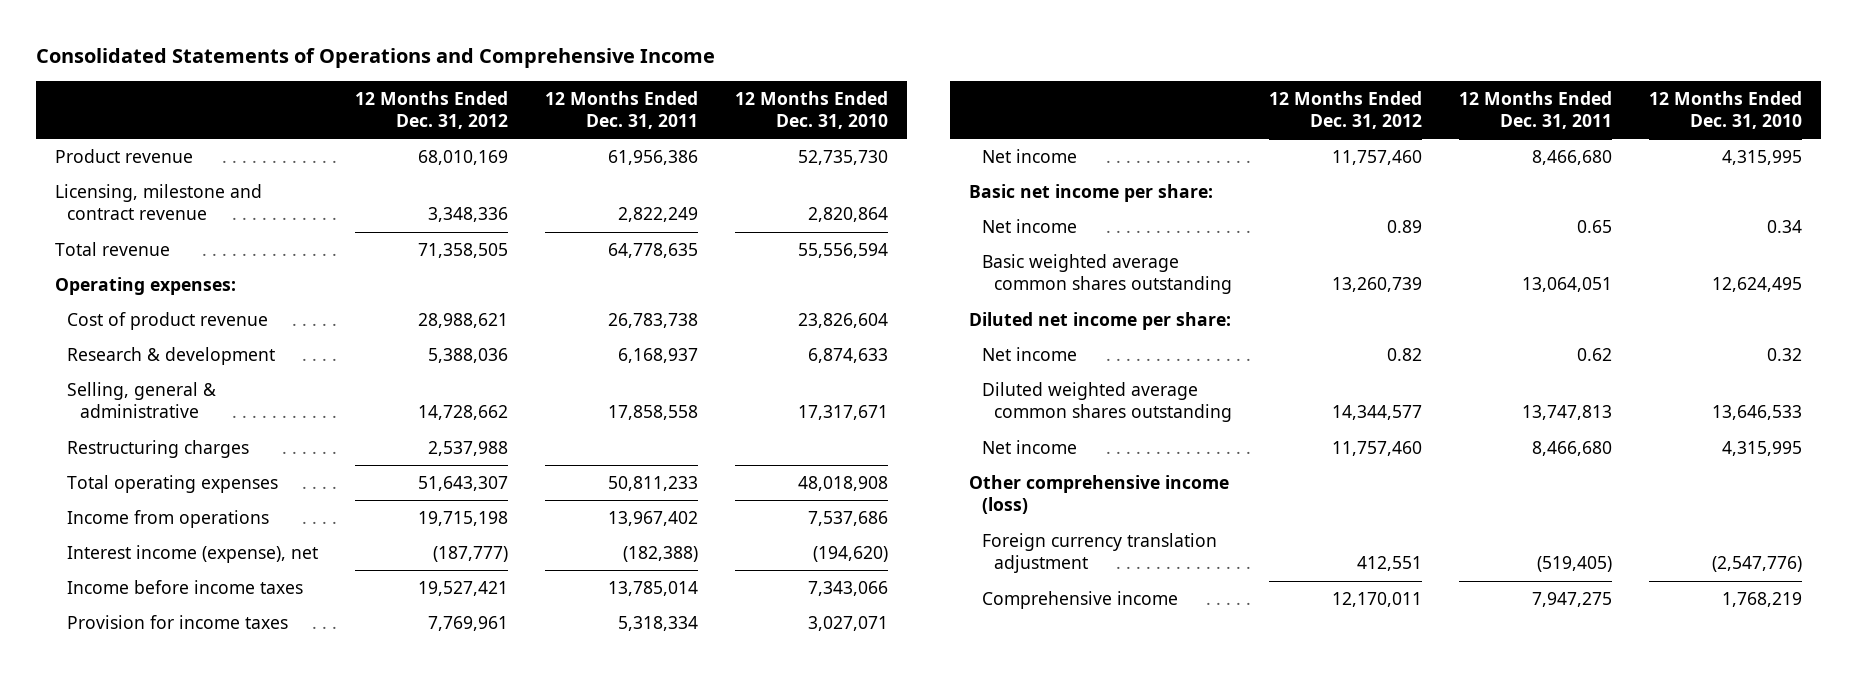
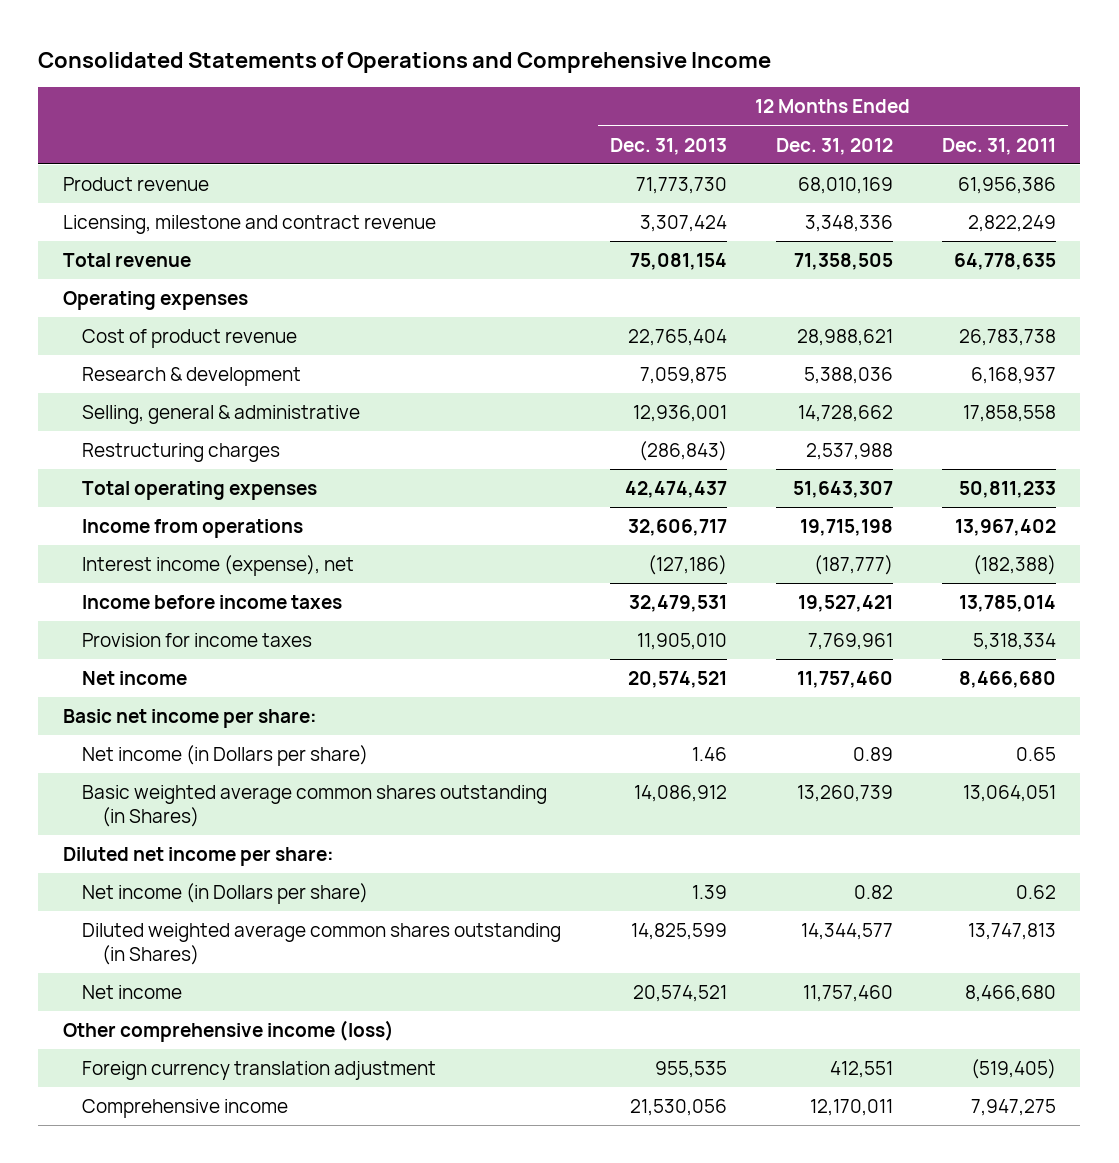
[735,90,889,130] 12 Months Ended Dec. 31, 2010 -> none
none -> [610,137,728,155] Dec. 31, 2013
[54,276,236,295] Operating expenses: -> [62,291,248,311] Operating expenses
[981,218,1077,233] Net income -> [82,745,369,767] Net income (in Dollars per share)
[981,253,1233,295] Basic weighted average common shares outstanding -> [82,785,548,828] Basic weighted average common shares outstanding (in Shares)
[981,346,1077,361] Net income -> [82,883,369,905] Net income (in Dollars per share)
[981,381,1233,423] Diluted weighted average common shares outstanding -> [82,923,562,966] Diluted weighted average common shares outstanding (in Shares)

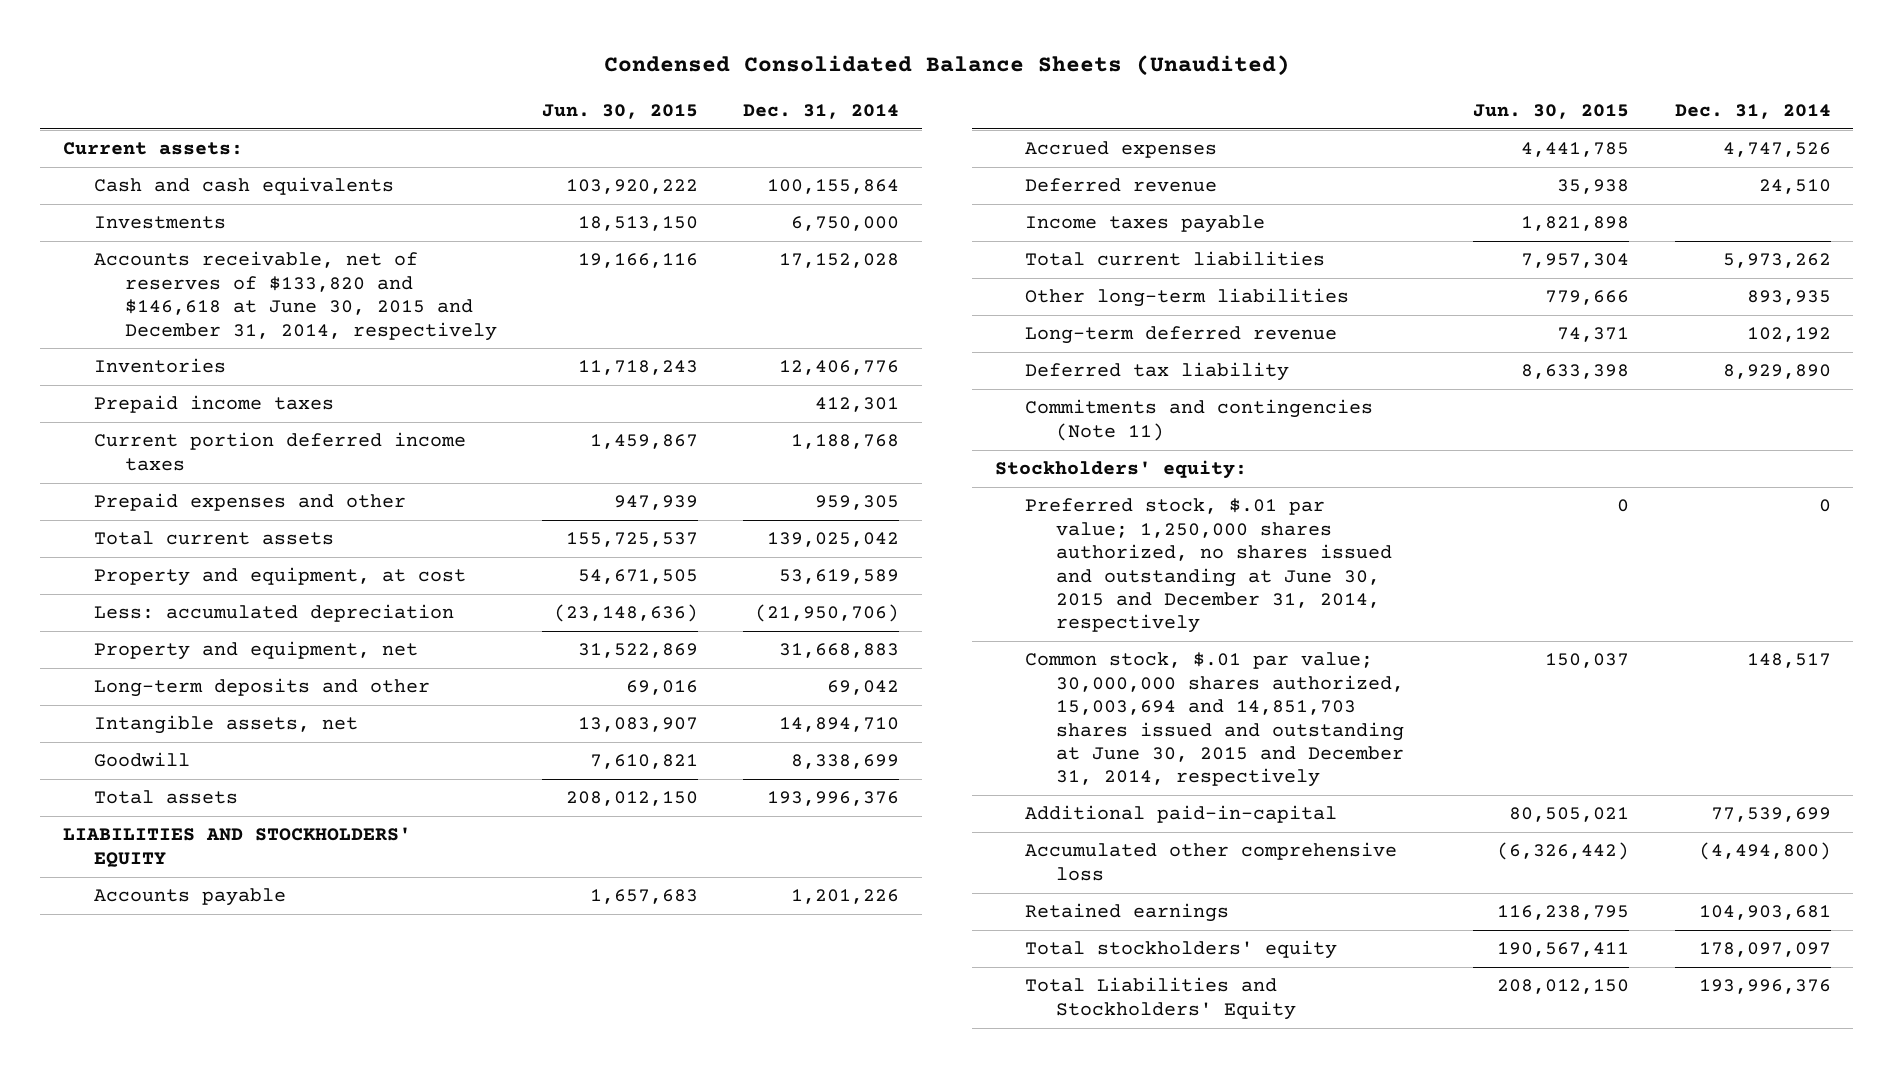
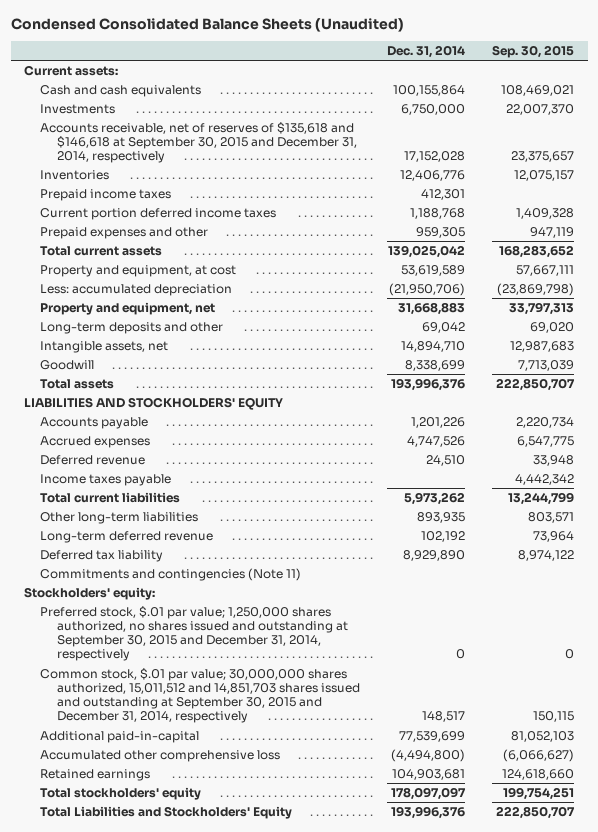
[541,103,698,119] Jun. 30, 2015 -> none
none -> [492,45,575,59] Sep. 30, 2015
[93,251,497,341] Accounts receivable, net of reserves of $133,820 and $146,618 at June 30, 2015 and December 31, 2014, respectively -> [40,121,357,164] Accounts receivable, net of reserves of $135,618 and $146,618 at September 30, 2015 and December 31, 2014, respectively
[1025,498,1392,634] Preferred stock, $.01 par value; 1,250,000 shares authorized, no shares issued and outstanding at June 30, 2015 and December 31, 2014, respectively -> [40,605,348,662] Preferred stock, $.01 par value; 1,250,000 shares authorized, no shares issued and outstanding at September 30, 2015 and December 31, 2014, respectively
[1025,652,1404,788] Common stock, $.01 par value; 30,000,000 shares authorized, 15,003,694 and 14,851,703 shares issued and outstanding at June 30, 2015 and December 31, 2014, respectively -> [40,667,360,724] Common stock, $.01 par value; 30,000,000 shares authorized, 15,011,512 and 14,851,703 shares issued and outstanding at September 30, 2015 and December 31, 2014, respectively

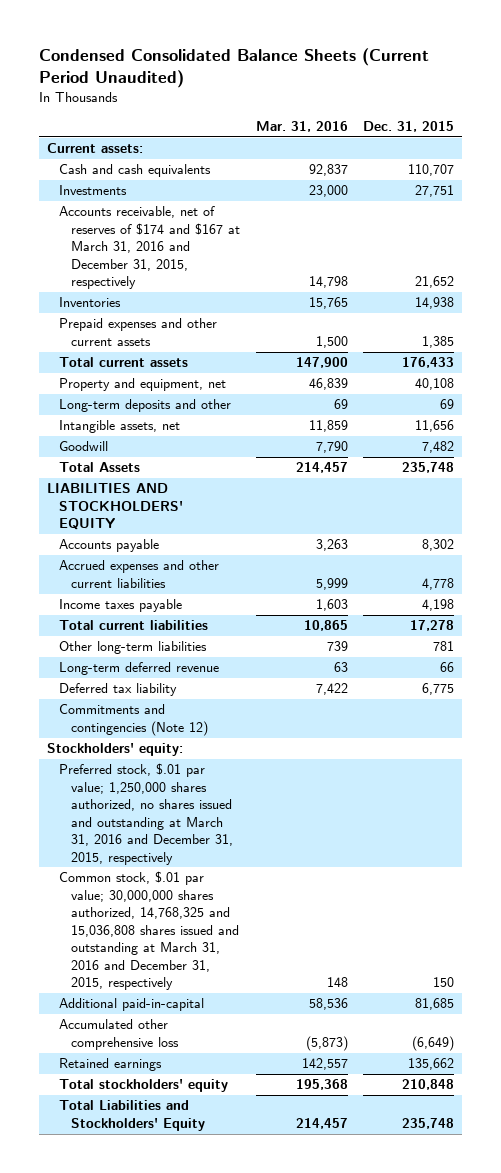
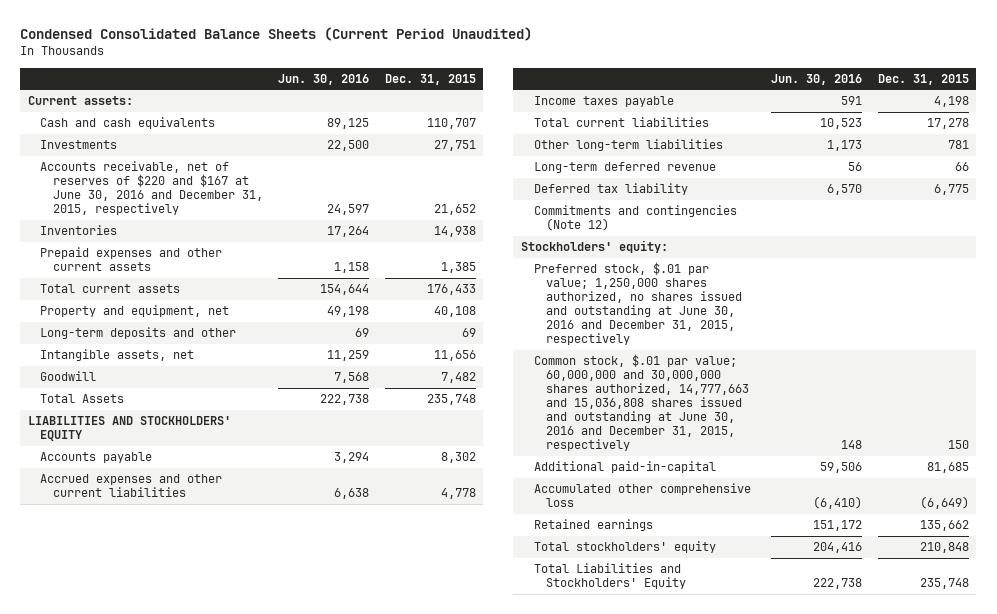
[255,121,348,133] Mar. 31, 2016 -> none
none -> [278,73,370,85] Jun. 30, 2016
[58,206,240,290] Accounts receivable, net of reserves of $174 and $167 at March 31, 2016 and December 31, 2015, respectively -> [40,161,263,216] Accounts receivable, net of reserves of $220 and $167 at June 30, 2016 and December 31, 2015, respectively
[58,763,233,865] Preferred stock, $.01 par value; 1,250,000 shares authorized, no shares issued and outstanding at March 31, 2016 and December 31, 2015, respectively -> [533,262,742,346] Preferred stock, $.01 par value; 1,250,000 shares authorized, no shares issued and outstanding at June 30, 2016 and December 31, 2015, respectively
[58,871,239,991] Common stock, $.01 par value; 30,000,000 shares authorized, 14,768,325 and 15,036,808 shares issued and outstanding at March 31, 2016 and December 31, 2015, respectively -> [533,354,749,452] Common stock, $.01 par value; 60,000,000 and 30,000,000 shares authorized, 14,777,663 and 15,036,808 shares issued and outstanding at June 30, 2016 and December 31, 2015, respectively

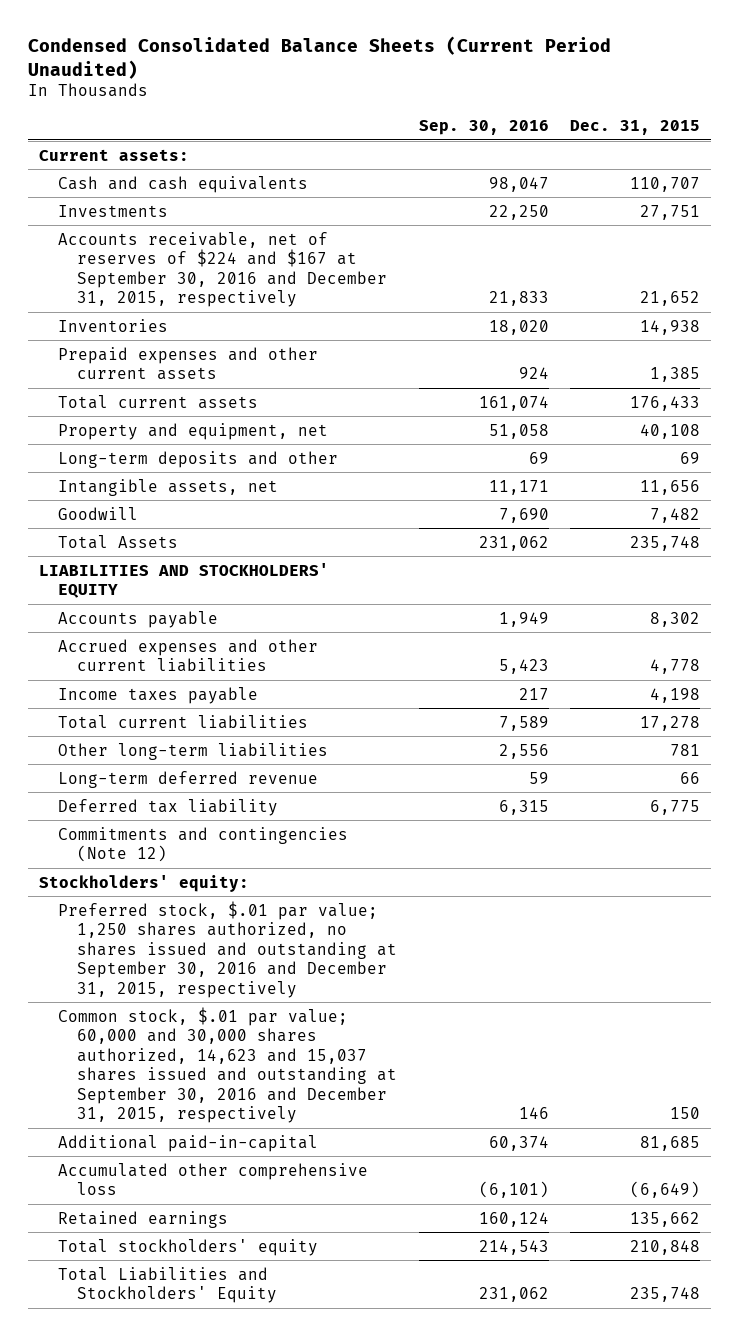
[278,73,370,85] Jun. 30, 2016 -> none
none -> [418,120,549,136] Sep. 30, 2016
[40,161,263,216] Accounts receivable, net of reserves of $220 and $167 at June 30, 2016 and December 31, 2015, respectively -> [57,231,387,308] Accounts receivable, net of reserves of $224 and $167 at September 30, 2016 and December 31, 2015, respectively
[533,262,742,346] Preferred stock, $.01 par value; 1,250,000 shares authorized, no shares issued and outstanding at June 30, 2016 and December 31, 2015, respectively -> [57,900,397,998] Preferred stock, $.01 par value; 1,250 shares authorized, no shares issued and outstanding at September 30, 2016 and December 31, 2015, respectively
[533,354,749,452] Common stock, $.01 par value; 60,000,000 and 30,000,000 shares authorized, 14,777,663 and 15,036,808 shares issued and outstanding at June 30, 2016 and December 31, 2015, respectively -> [57,1006,397,1124] Common stock, $.01 par value; 60,000 and 30,000 shares authorized, 14,623 and 15,037 shares issued and outstanding at September 30, 2016 and December 31, 2015, respectively

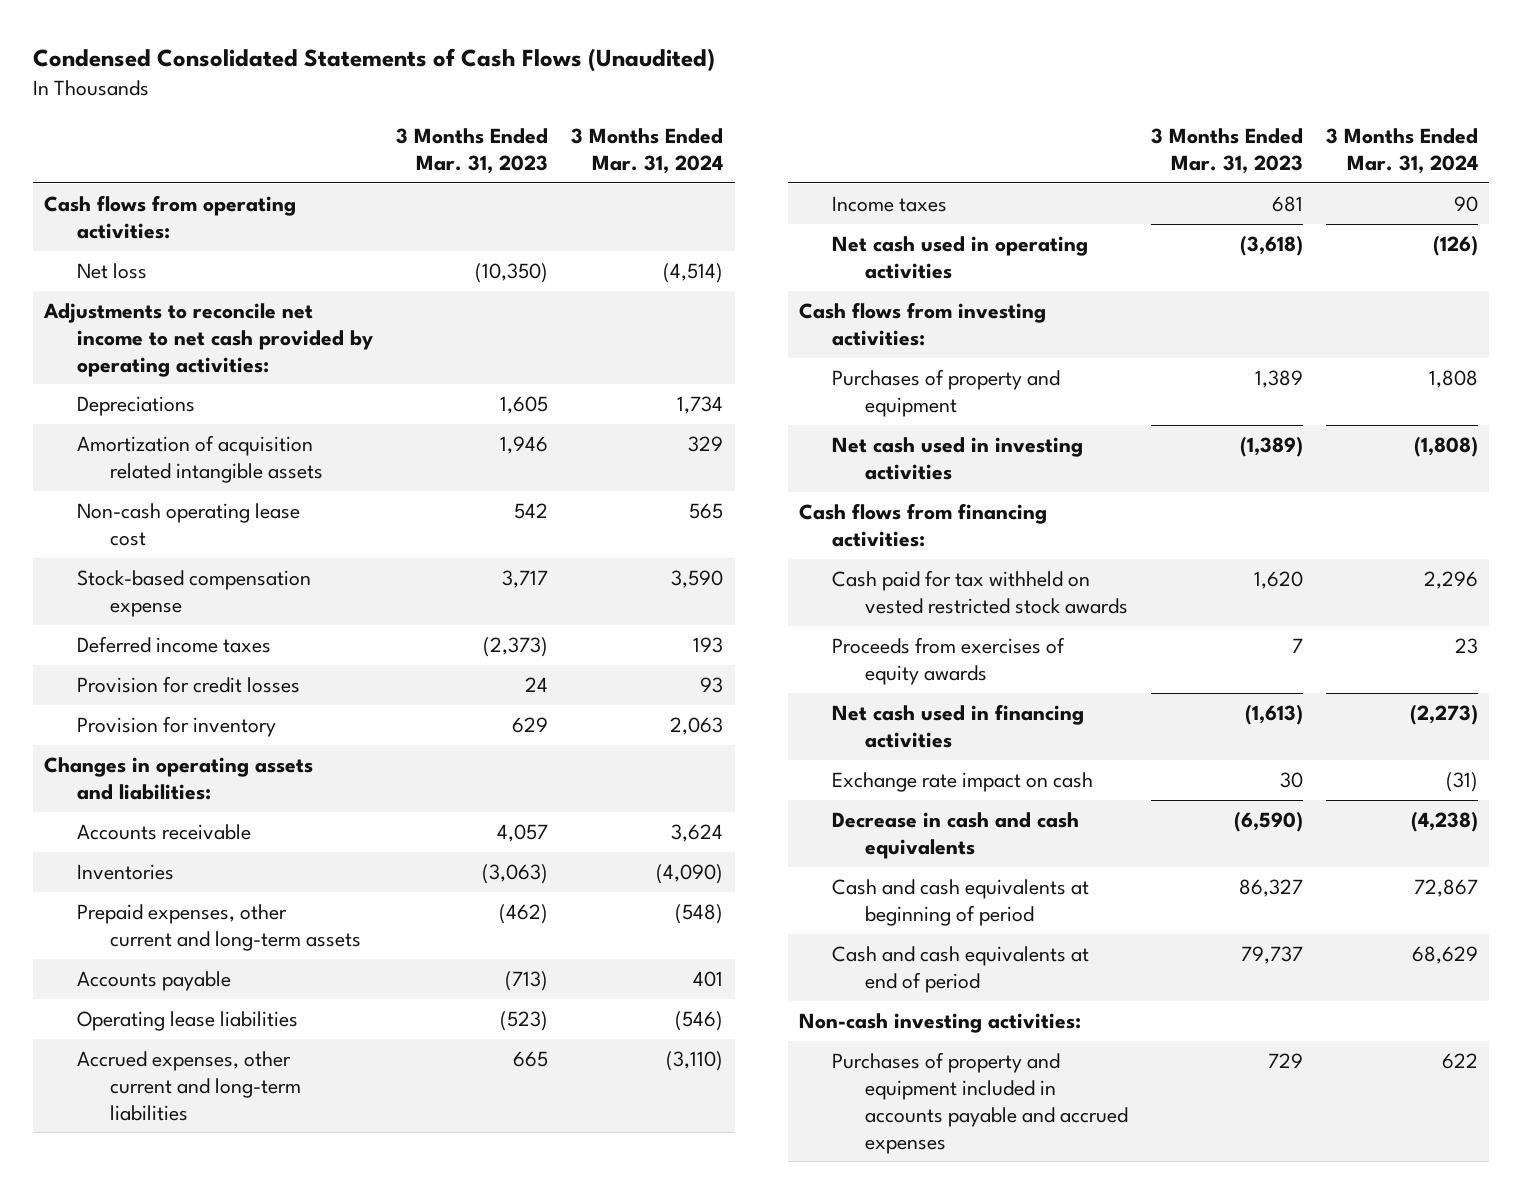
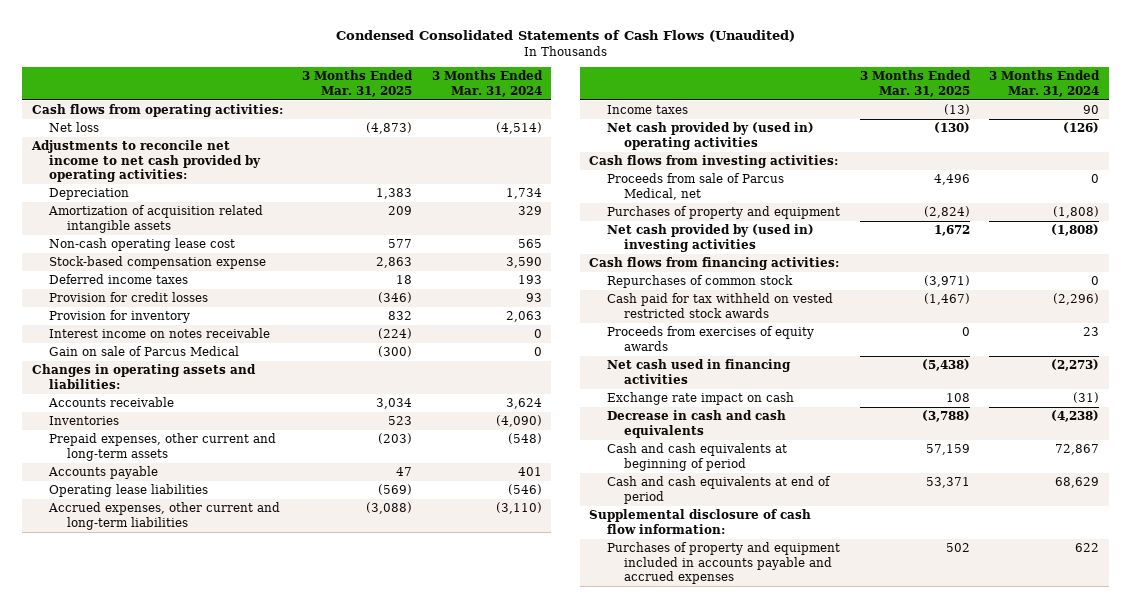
[396,127,549,174] 3 Months Ended Mar. 31, 2023 -> none
none -> [302,70,414,97] 3 Months Ended Mar. 31, 2025
[77,395,196,416] Depreciations -> [49,188,130,201] Depreciation
none -> [49,328,271,339] Interest income on notes receivable
none -> [49,346,240,357] Gain on sale of Parcus Medical
[831,235,1088,279] Net cash used in operating activities -> [606,122,814,150] Net cash provided by (used in) operating activities
none -> [606,173,784,200] Proceeds from sale of Parcus Medical, net
[1428,369,1478,388] 1,808 -> [1052,206,1099,219] (1,808)
[831,436,1083,480] Net cash used in investing activities -> [606,224,814,252] Net cash provided by (used in) investing activities
none -> [606,275,793,289] Repurchases of common stock
[1423,570,1478,589] 2,296 -> [1052,293,1099,306] (2,296)
[799,1012,1082,1033] Non-cash investing activities: -> none
none -> [589,509,812,534] Supplemental disclosure of cash flow information:

